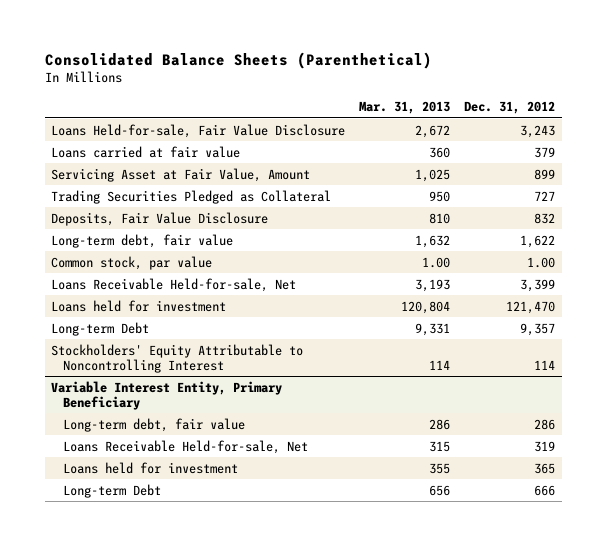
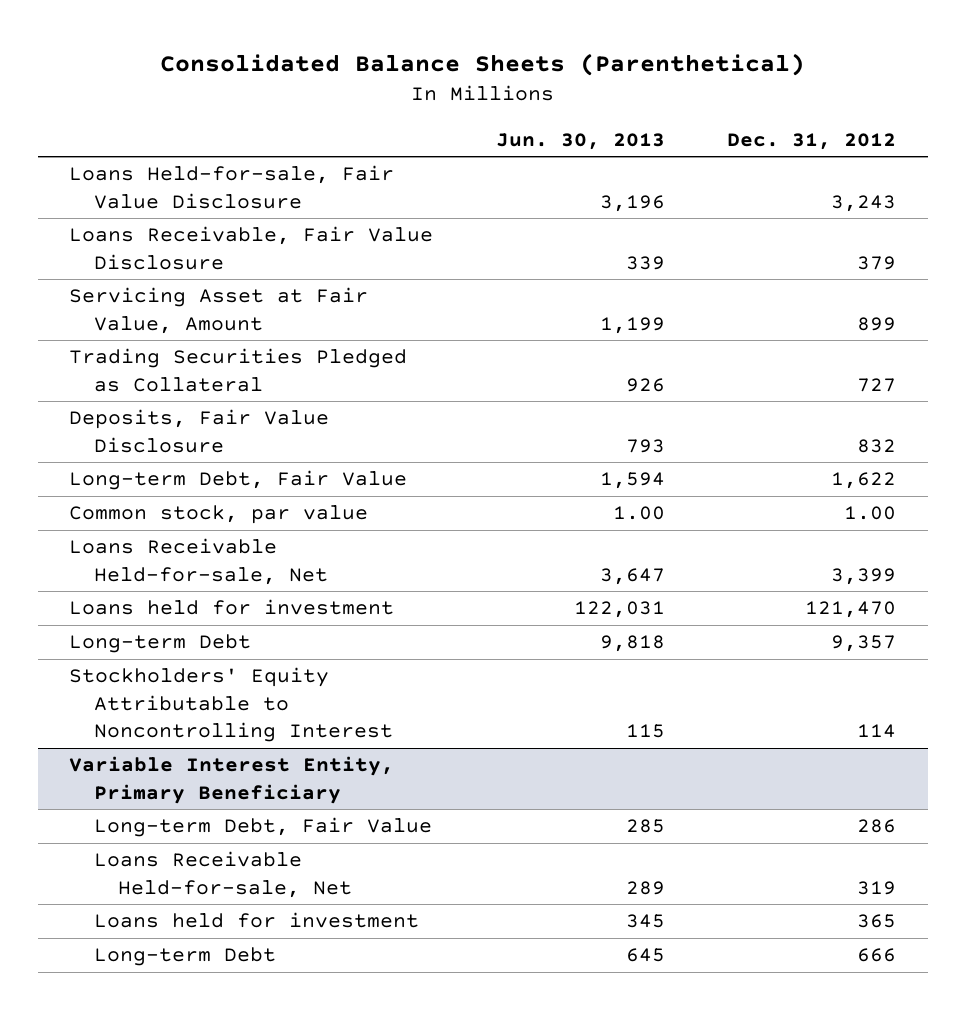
[359,101,451,115] Mar. 31, 2013 -> none
none -> [495,132,665,150] Jun. 30, 2013
[51,145,241,158] Loans carried at fair value -> [68,226,433,270] Loans Receivable, Fair Value Disclosure
[51,233,234,248] Long-term debt, fair value -> [68,470,407,491] Long-term Debt, Fair Value
[63,417,246,432] Long-term debt, fair value -> [93,817,432,838] Long-term Debt, Fair Value

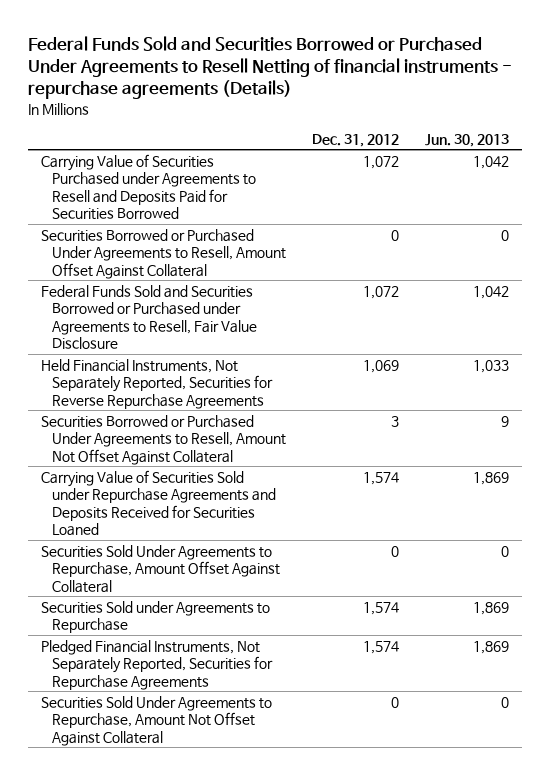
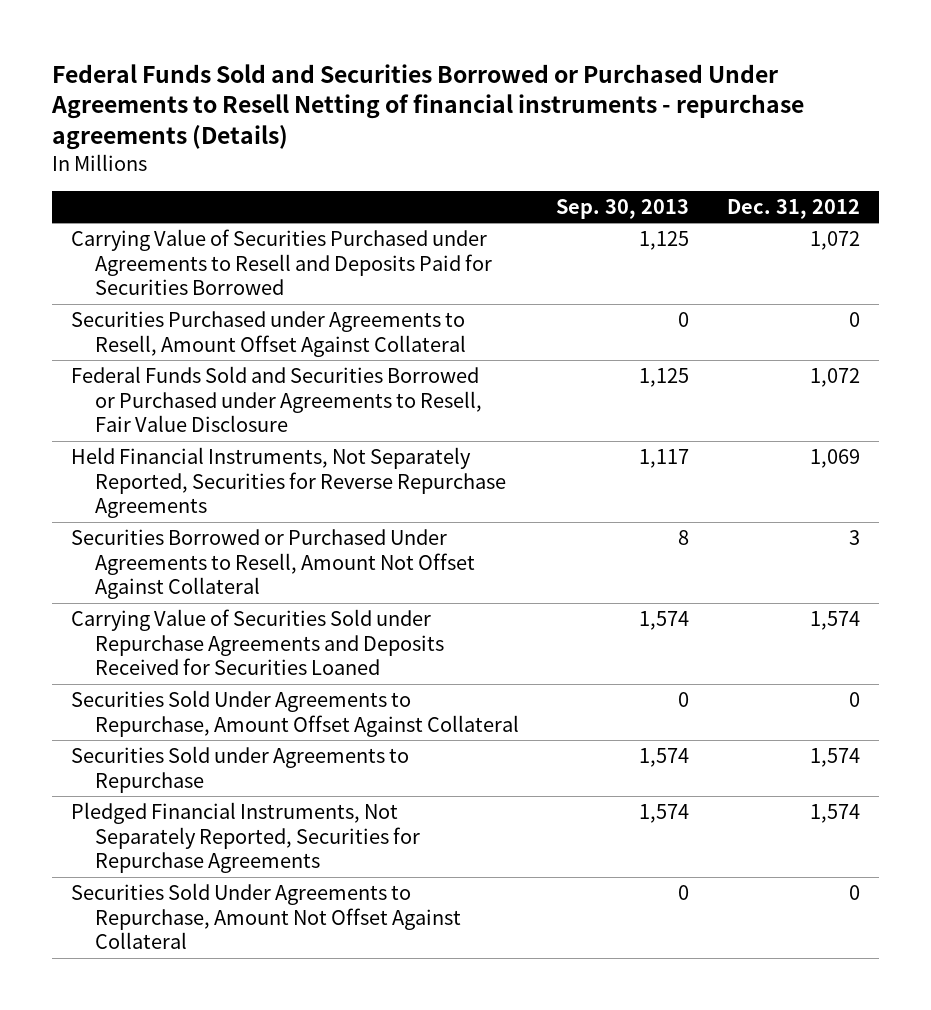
[425,133,510,147] Jun. 30, 2013 -> none
none -> [556,198,690,219] Sep. 30, 2013
[41,228,286,279] Securities Borrowed or Purchased Under Agreements to Resell, Amount Offset Against Collateral -> [70,311,466,357] Securities Purchased under Agreements to Resell, Amount Offset Against Collateral

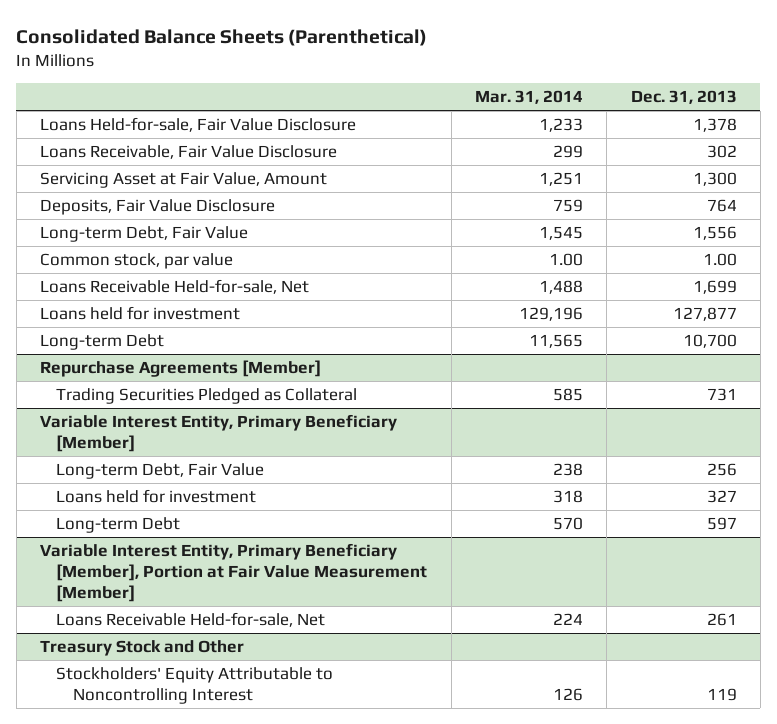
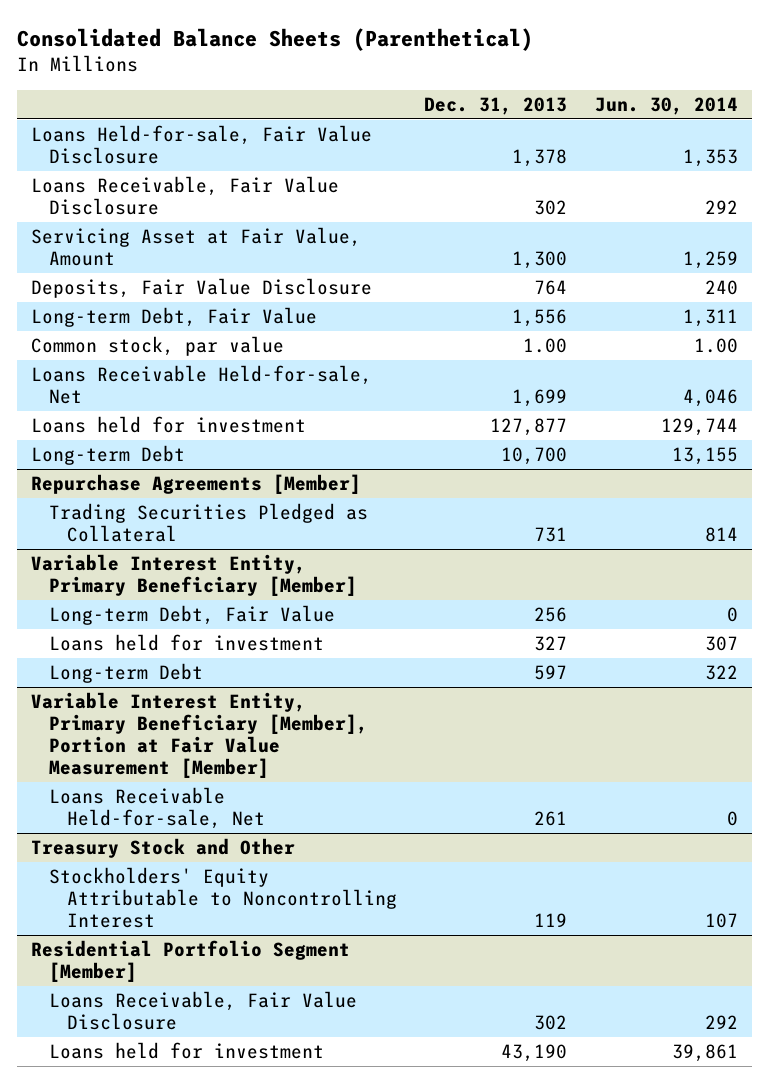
[475,90,584,105] Mar. 31, 2014 -> none
none -> [595,96,739,115] Jun. 30, 2014
none -> [30,939,350,983] Residential Portfolio Segment [Member]
none -> [48,990,357,1031] Loans Receivable, Fair Value Disclosure
none -> [48,1041,324,1059] Loans held for investment

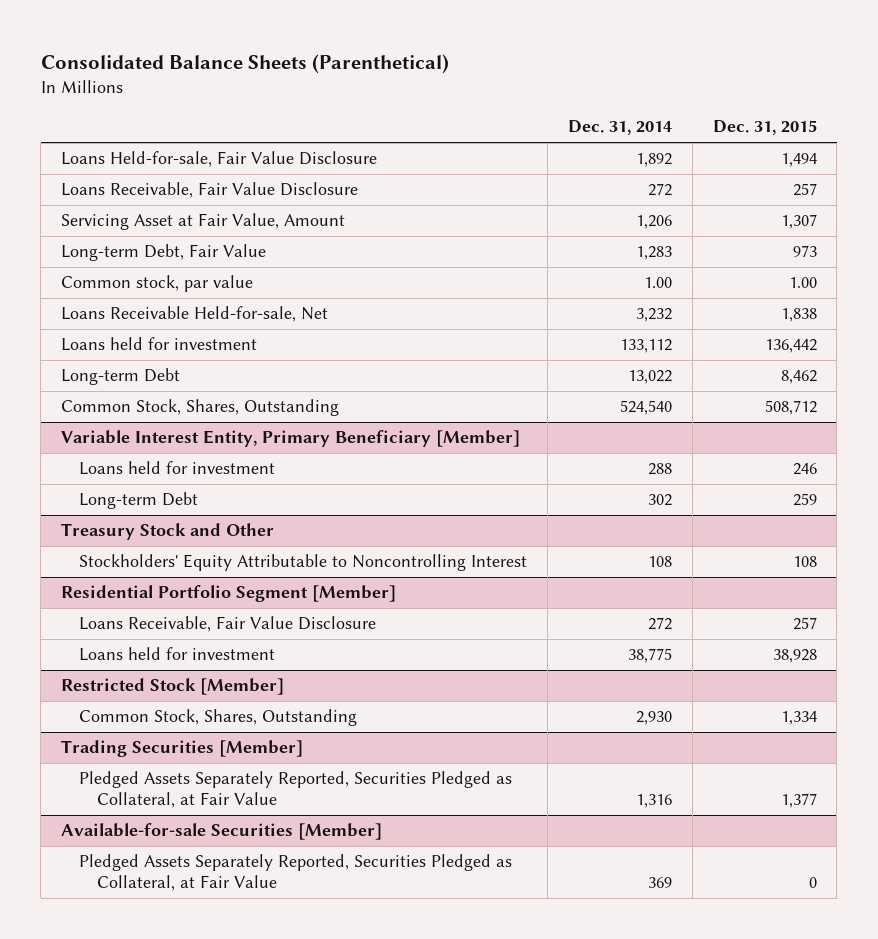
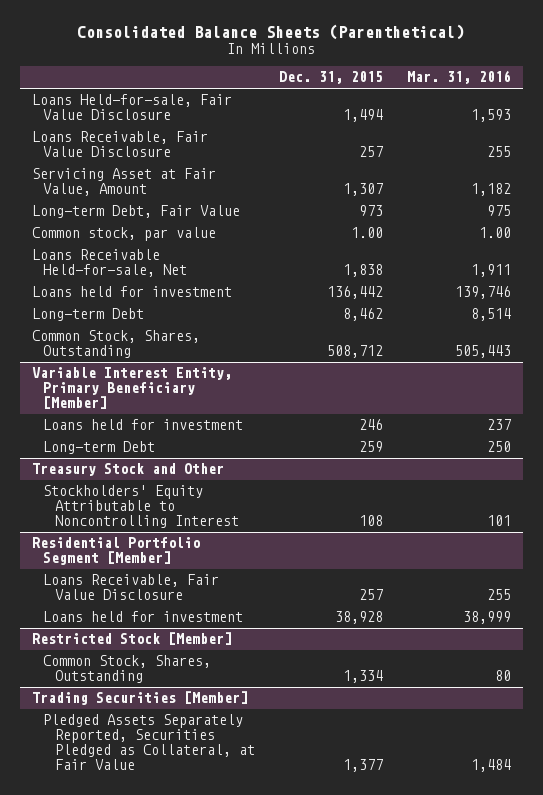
[567,120,672,136] Dec. 31, 2014 -> none
none -> [406,70,511,85] Mar. 31, 2016
[61,823,383,841] Available-for-sale Securities [Member] -> none
[79,854,513,892] Pledged Assets Separately Reported, Securities Pledged as Collateral, at Fair Value -> none

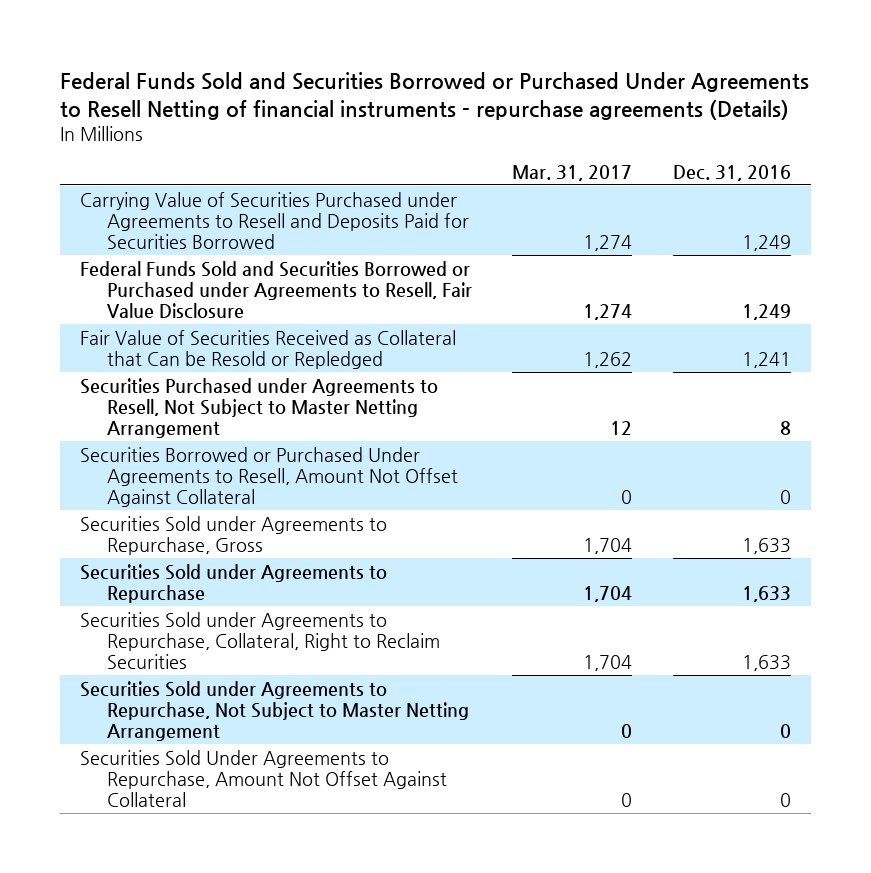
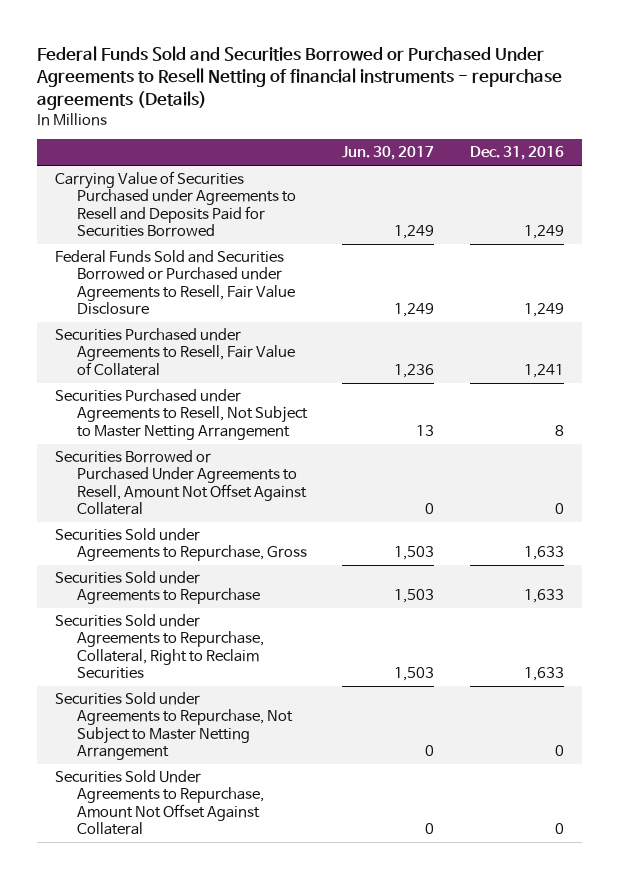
[512,164,633,181] Mar. 31, 2017 -> none
none -> [342,146,435,161] Jun. 30, 2017
[79,329,456,369] Fair Value of Securities Received as Collateral that Can be Resold or Repledged -> [55,328,296,376] Securities Purchased under Agreements to Resell, Fair Value of Collateral

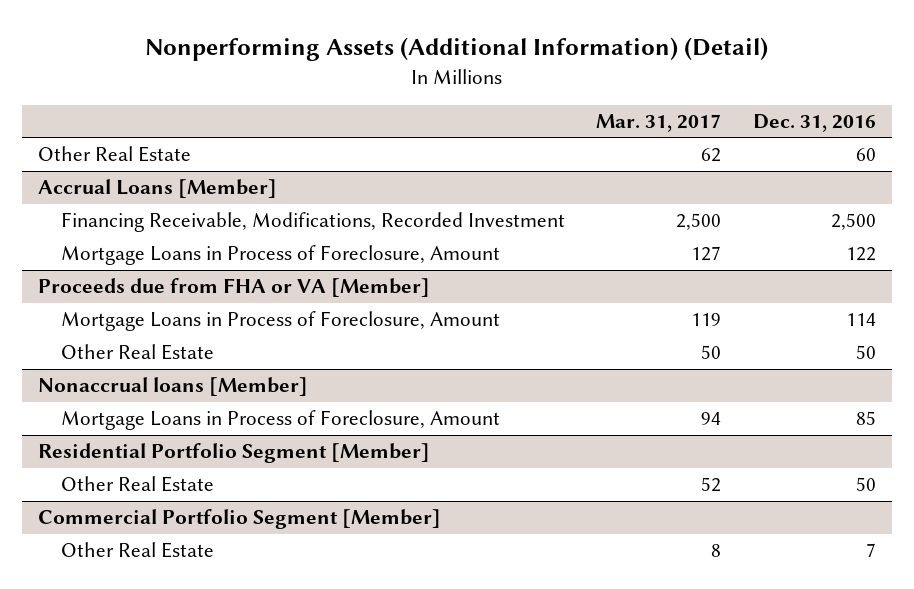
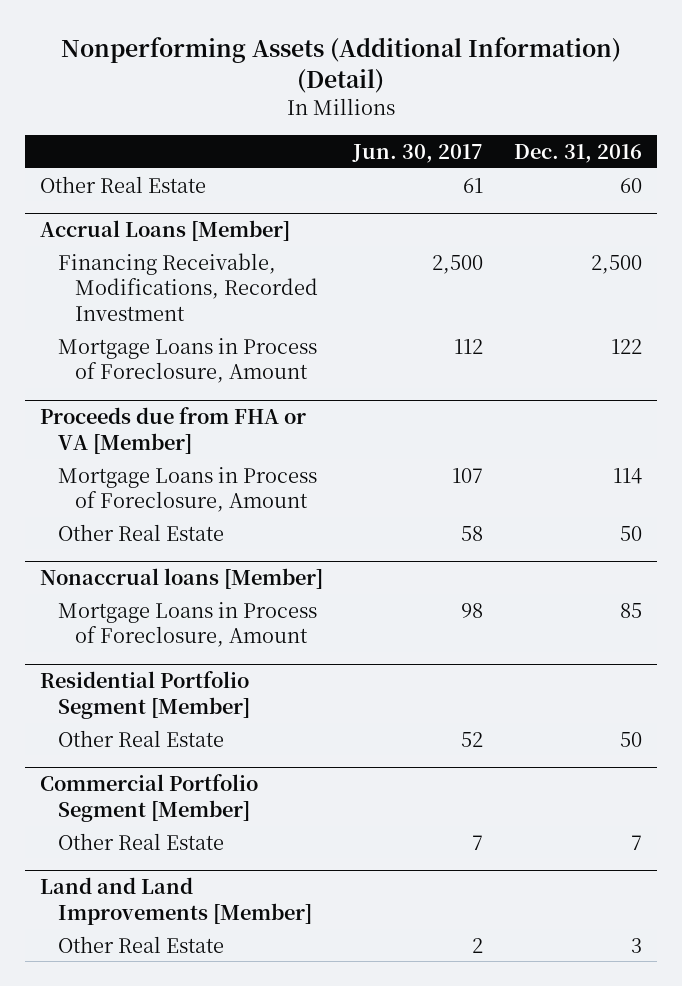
[596,113,722,132] Mar. 31, 2017 -> none
none -> [352,143,484,163] Jun. 30, 2017
none -> [40,877,312,926] Land and Land Improvements [Member]
none -> [57,935,224,953] Other Real Estate

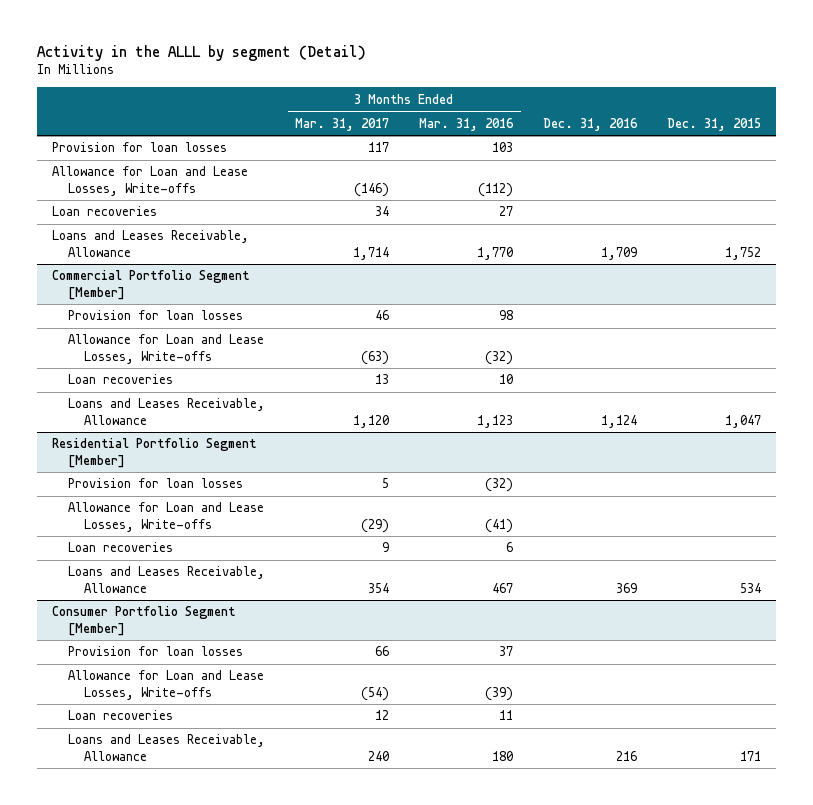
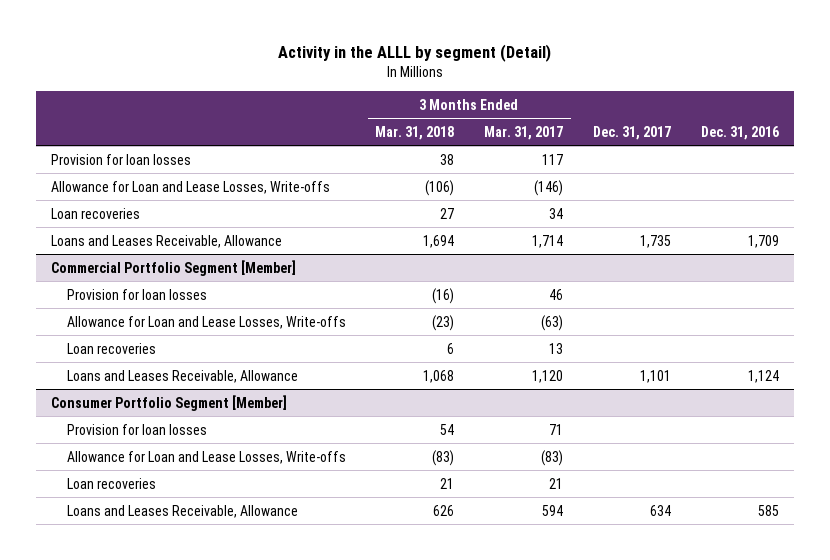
[419,117,515,131] Mar. 31, 2016 -> none
[667,117,762,131] Dec. 31, 2015 -> none
none -> [375,125,455,140] Mar. 31, 2018
none -> [593,125,672,140] Dec. 31, 2017
[51,438,256,468] Residential Portfolio Segment [Member] -> none
[68,478,244,489] Provision for loan losses -> none
[68,502,265,532] Allowance for Loan and Lease Losses, Write-offs -> none
[68,542,174,553] Loan recoveries -> none
[68,566,266,593] Loans and Leases Receivable, Allowance -> none
[375,646,390,657] 66 -> [549,423,564,435] 71
[361,686,390,701] (54) -> [541,449,564,466] (83)
[375,710,390,721] 12 -> [549,477,564,489] 21
[368,750,390,761] 240 -> [542,504,564,516] 594
[616,750,638,761] 216 -> [758,504,780,516] 585

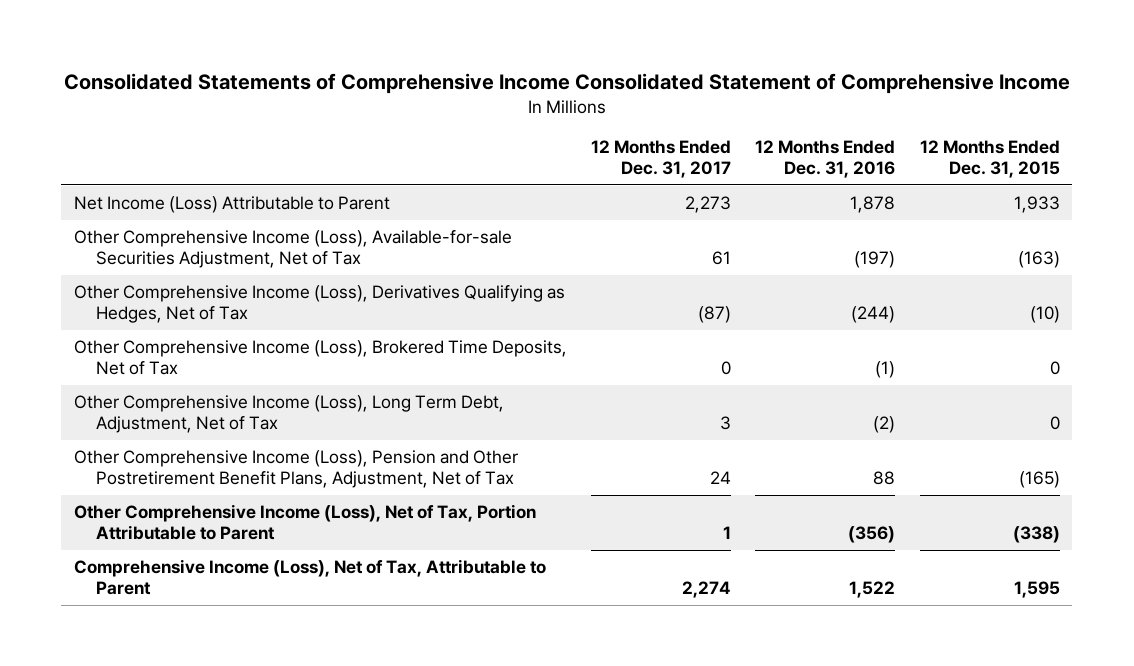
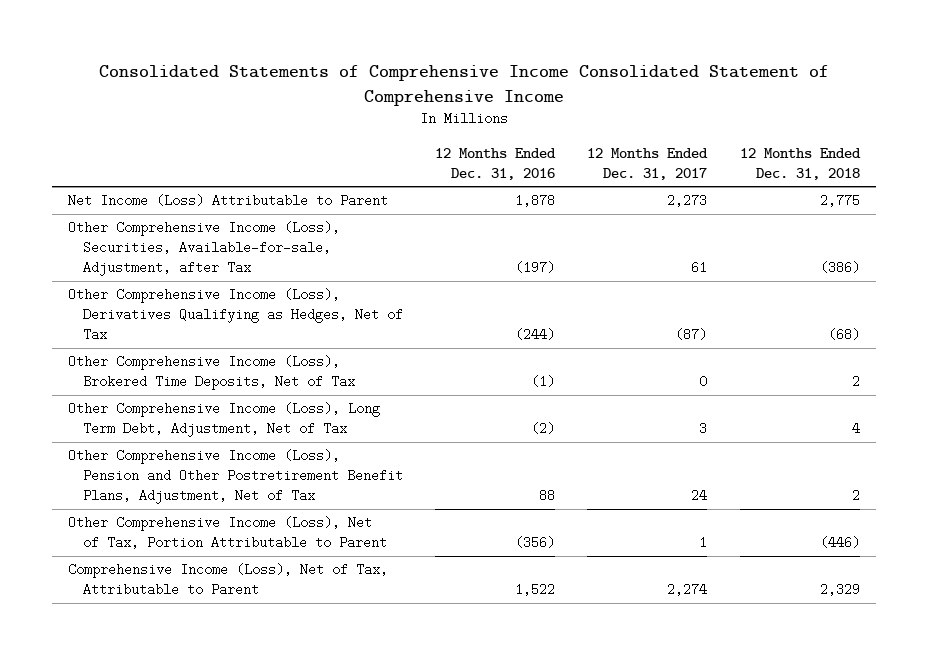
[919,140,1060,179] 12 Months Ended Dec. 31, 2015 -> none
none -> [739,147,861,180] 12 Months Ended Dec. 31, 2018
[73,230,512,269] Other Comprehensive Income (Loss), Available-for-sale Securities Adjustment, Net of Tax -> [68,221,341,277] Other Comprehensive Income (Loss), Securities, Available-for-sale, Adjustment, after Tax

